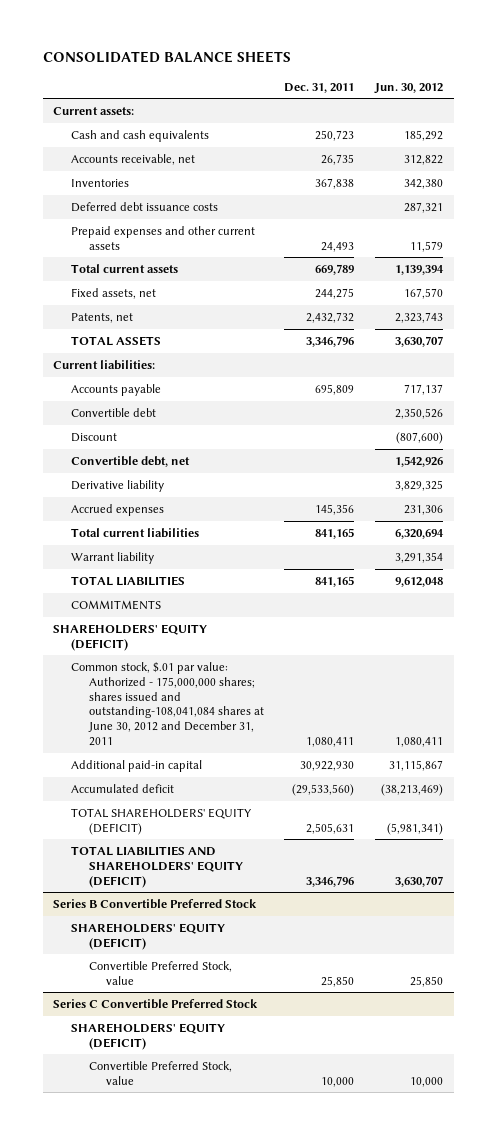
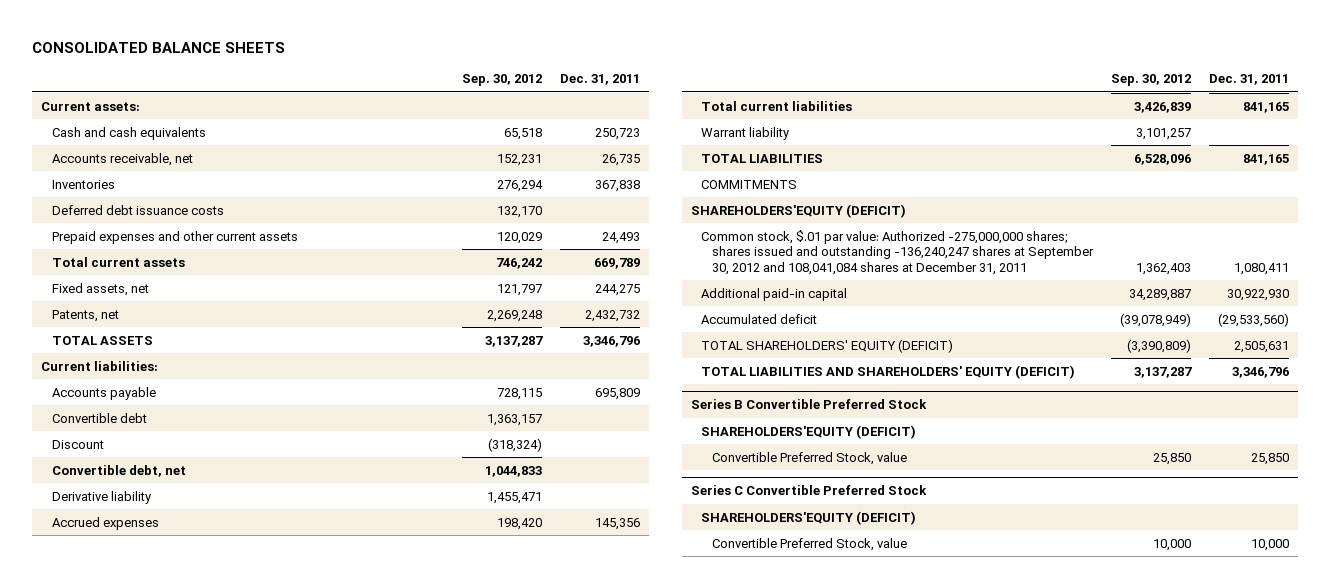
[374,82,444,94] Jun. 30, 2012 -> none
none -> [461,74,542,87] Sep. 30, 2012
[53,623,208,651] SHAREHOLDERS' EQUITY (DEFICIT) -> [690,203,906,218] SHAREHOLDERS'EQUITY (DEFICIT)
[71,661,264,747] Common stock, $.01 par value: Authorized - 175,000,000 shares; shares issued and outstanding-108,041,084 shares at June 30, 2012 and December 31, 2011 -> [701,229,1095,275] Common stock, $.01 par value: Authorized -275,000,000 shares; shares issued and outstanding -136,240,247 shares at September 30, 2012 and 108,041,084 shares at December 31, 2011
[71,922,226,950] SHAREHOLDERS' EQUITY (DEFICIT) -> [701,424,917,439] SHAREHOLDERS'EQUITY (DEFICIT)
[71,1022,226,1050] SHAREHOLDERS' EQUITY (DEFICIT) -> [701,510,917,525] SHAREHOLDERS'EQUITY (DEFICIT)

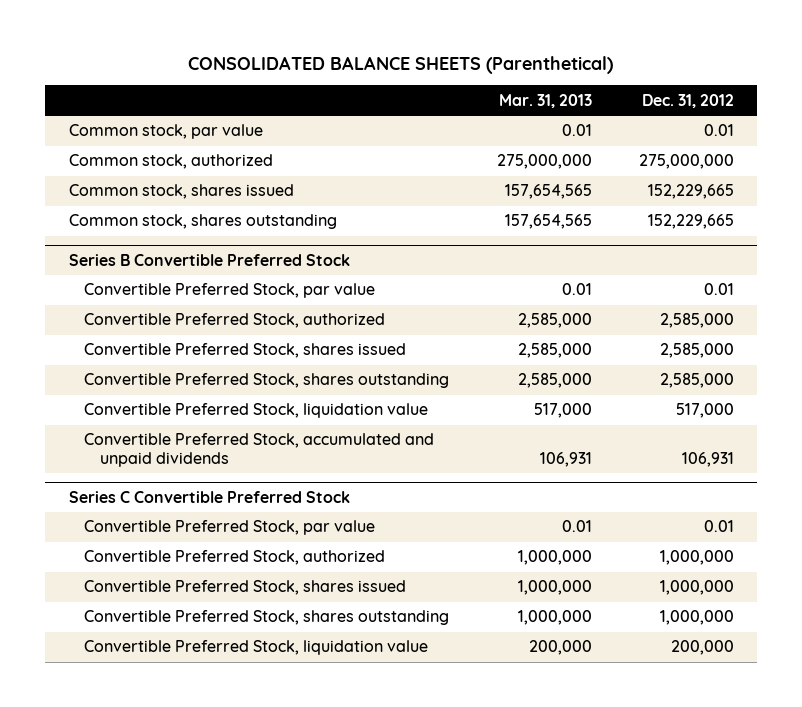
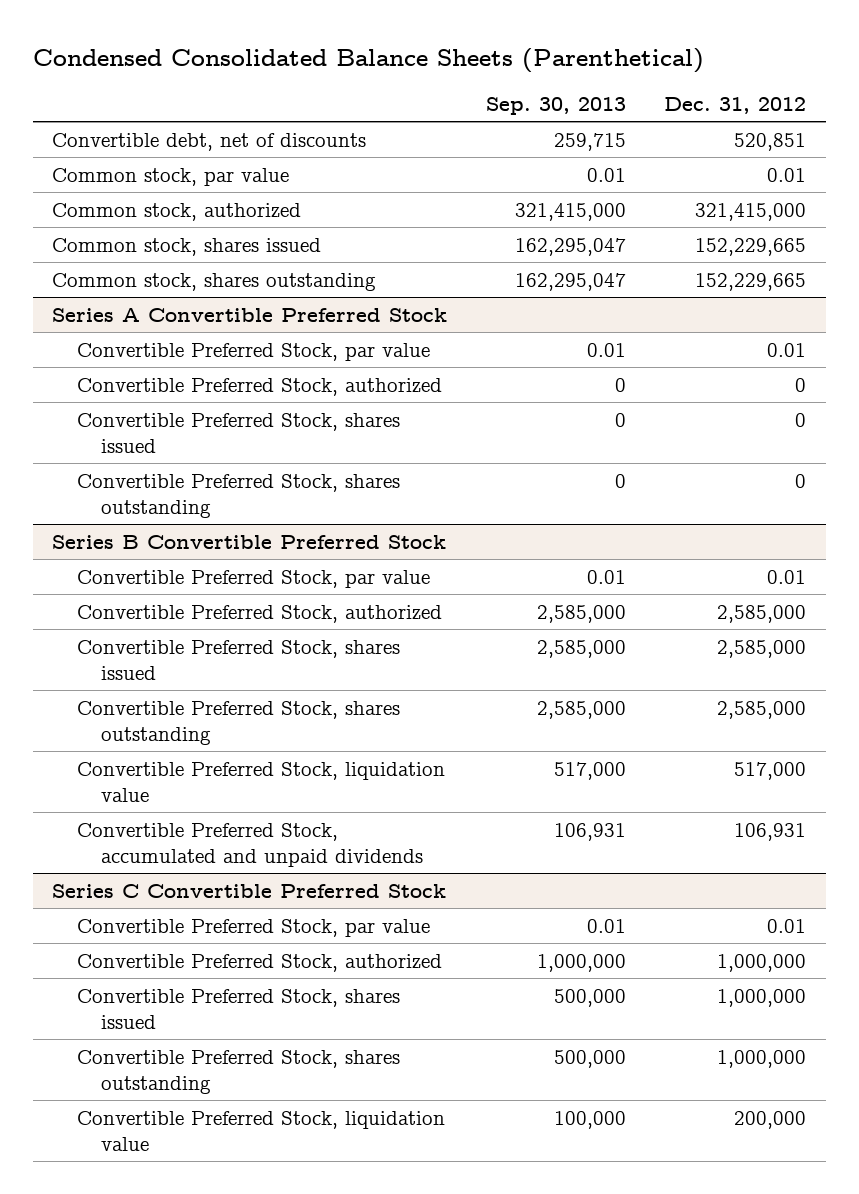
[188,55,614,74] CONSOLIDATED BALANCE SHEETS (Parenthetical) -> [33,47,705,73] Condensed Consolidated Balance Sheets (Parenthetical)
[498,93,592,108] Mar. 31, 2013 -> none
none -> [485,97,626,116] Sep. 30, 2013
none -> [52,132,367,151] Convertible debt, net of discounts
[638,154,734,170] 275,000,000 -> [695,202,807,221] 321,415,000
none -> [52,307,448,322] Series A Convertible Preferred Stock
none -> [76,342,430,361] Convertible Preferred Stock, par value
none -> [76,377,442,396] Convertible Preferred Stock, authorized
none -> [76,412,400,454] Convertible Preferred Stock, shares issued
none -> [76,473,400,519] Convertible Preferred Stock, shares outstanding

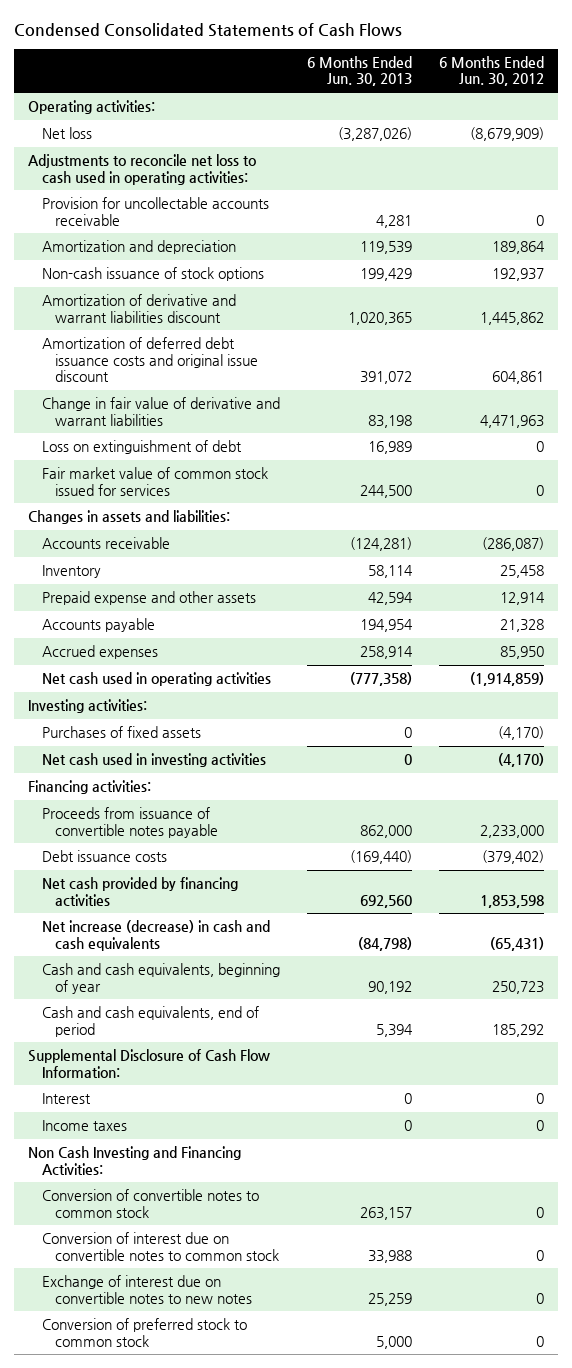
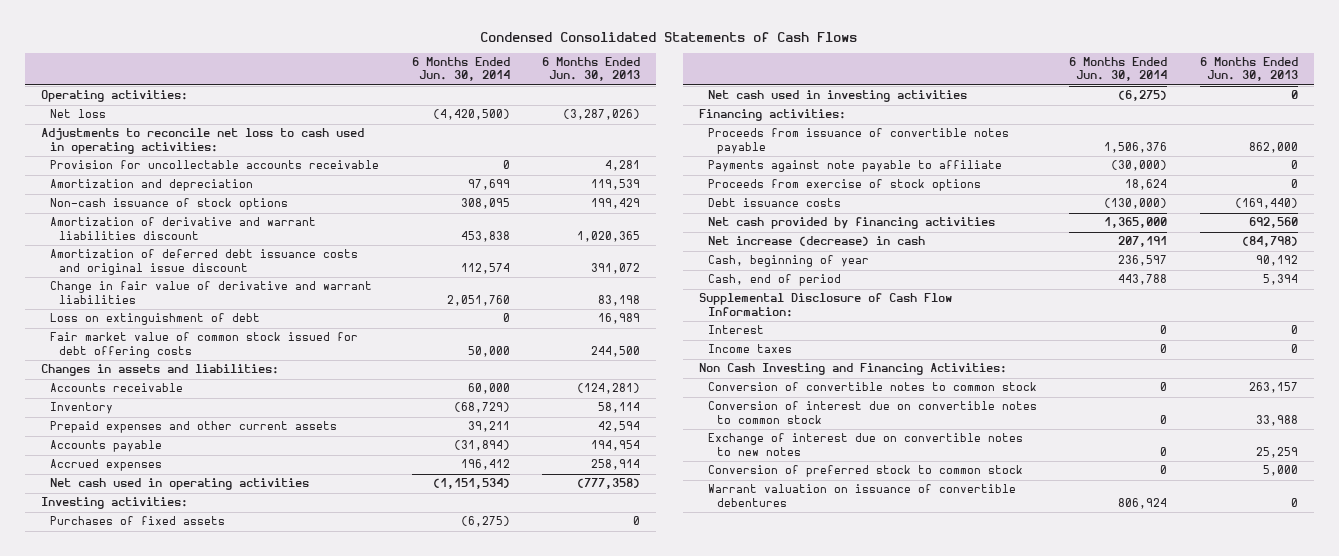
[439,55,545,87] 6 Months Ended Jun. 30, 2012 -> none
none -> [411,57,510,82] 6 Months Ended Jun. 30, 2014
[41,467,268,496] Fair market value of common stock issued for services -> [50,332,359,358] Fair market value of common stock issued for debt offering costs
[41,591,256,606] Prepaid expense and other assets -> [50,421,338,434] Prepaid expenses and other current assets
none -> [708,160,1003,173] Payments against note payable to affiliate
none -> [708,179,982,192] Proceeds from exercise of stock options
[41,920,270,951] Net increase (decrease) in cash and cash equivalents -> [708,236,926,247] Net increase (decrease) in cash
[41,963,280,994] Cash and cash equivalents, beginning of year -> [708,255,870,268] Cash, beginning of year
[41,1006,259,1037] Cash and cash equivalents, end of period -> [708,274,842,287] Cash, end of period
none -> [708,484,1017,507] Warrant valuation on issuance of convertible debentures

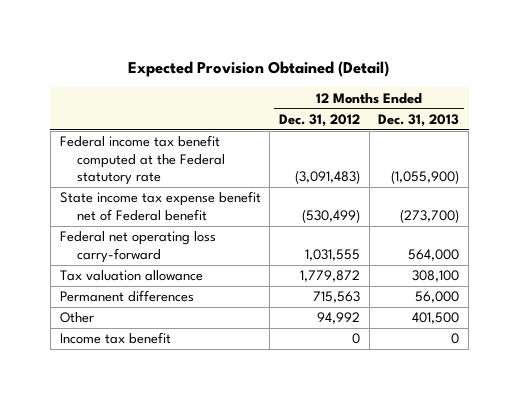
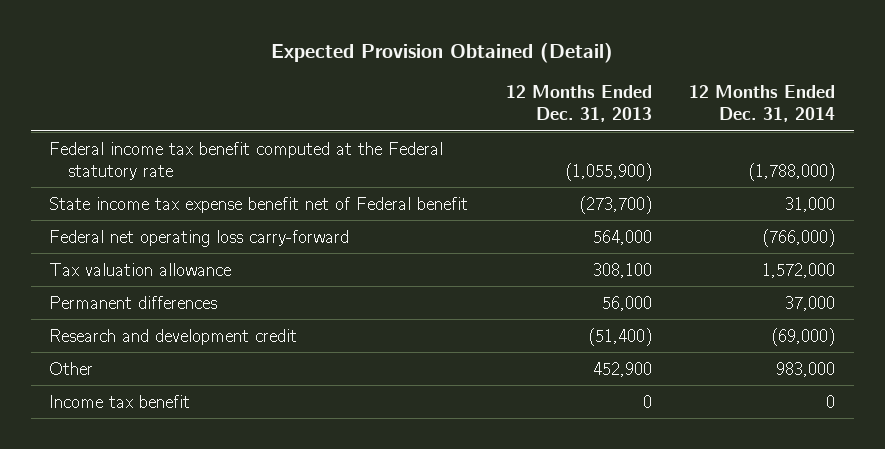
[278,113,360,127] Dec. 31, 2012 -> none
none -> [689,85,836,123] 12 Months Ended Dec. 31, 2014
none -> [49,328,298,345] Research and development credit
[412,312,460,325] 401,500 -> [592,361,652,377] 452,900

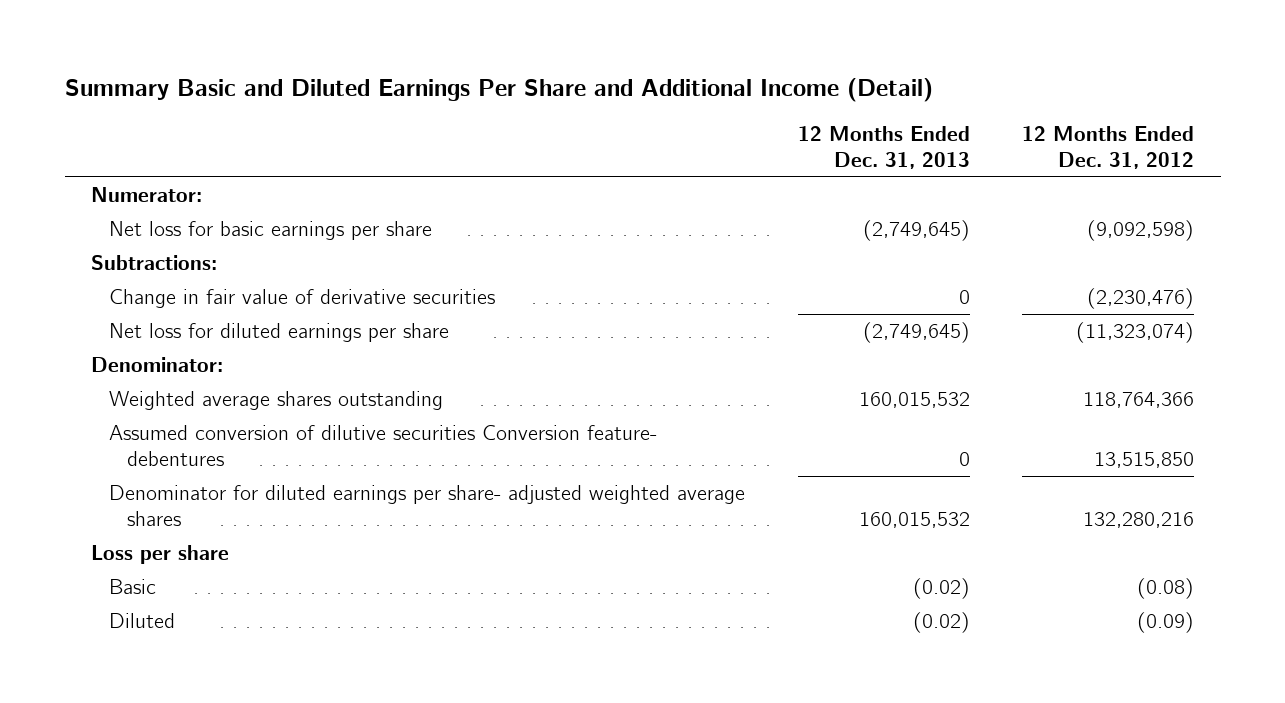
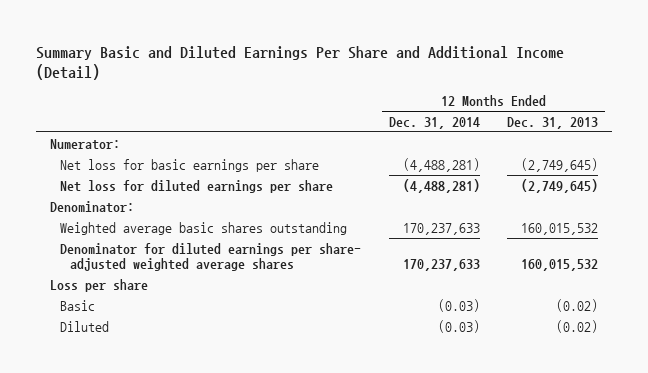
[1022,125,1195,169] 12 Months Ended Dec. 31, 2012 -> none
none -> [388,116,480,129] Dec. 31, 2014
[90,254,217,270] Subtractions: -> none
[108,288,495,308] Change in fair value of derivative securities -> none
[108,424,657,467] Assumed conversion of dilutive securities Conversion feature- debentures -> none
[108,390,443,410] Weighted average shares outstanding -> [59,221,347,235] Weighted average basic shares outstanding

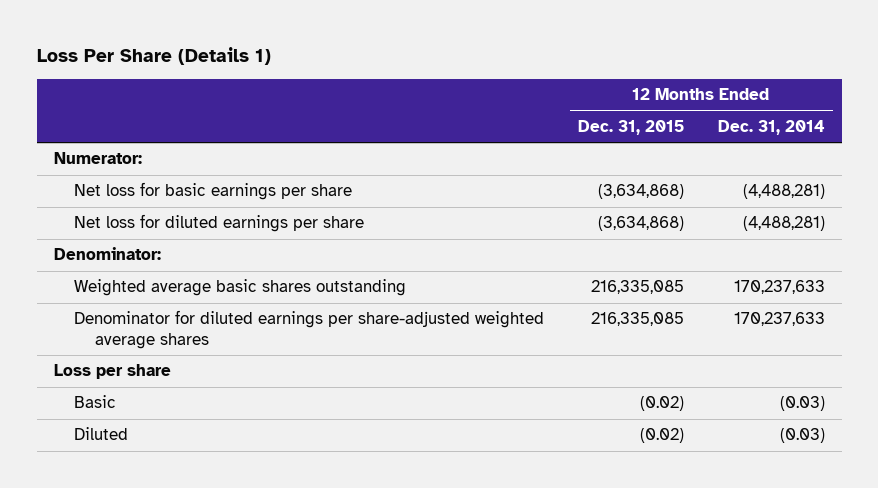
[36,45,565,81] Summary Basic and Diluted Earnings Per Share and Additional Income (Detail) -> [36,47,271,66] Loss Per Share (Details 1)
[507,116,599,129] Dec. 31, 2013 -> none
none -> [578,120,685,136] Dec. 31, 2015
[59,242,361,271] Denominator for diluted earnings per share- adjusted weighted average shares -> [74,310,545,349] Denominator for diluted earnings per share-adjusted weighted average shares

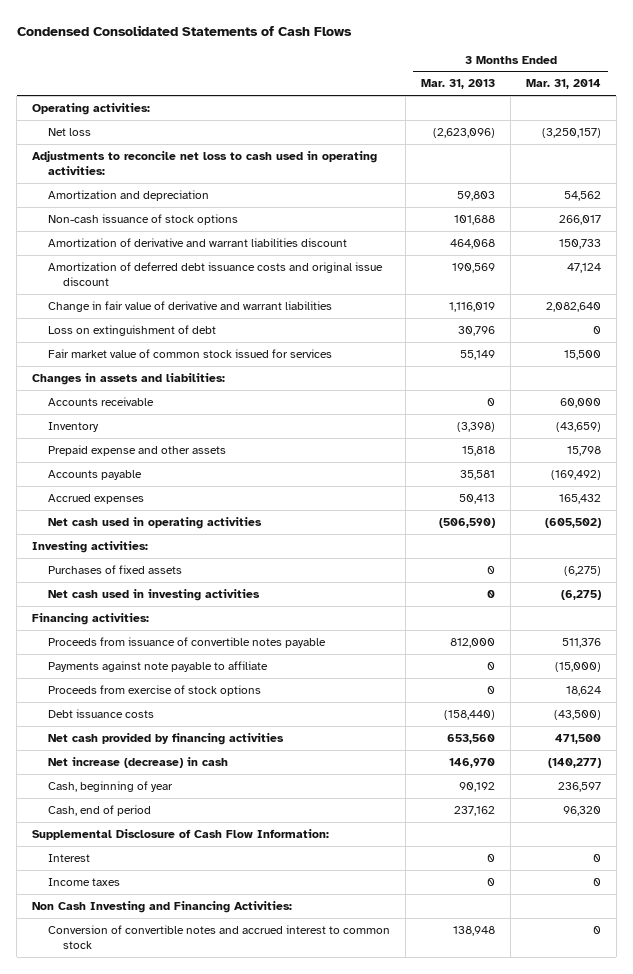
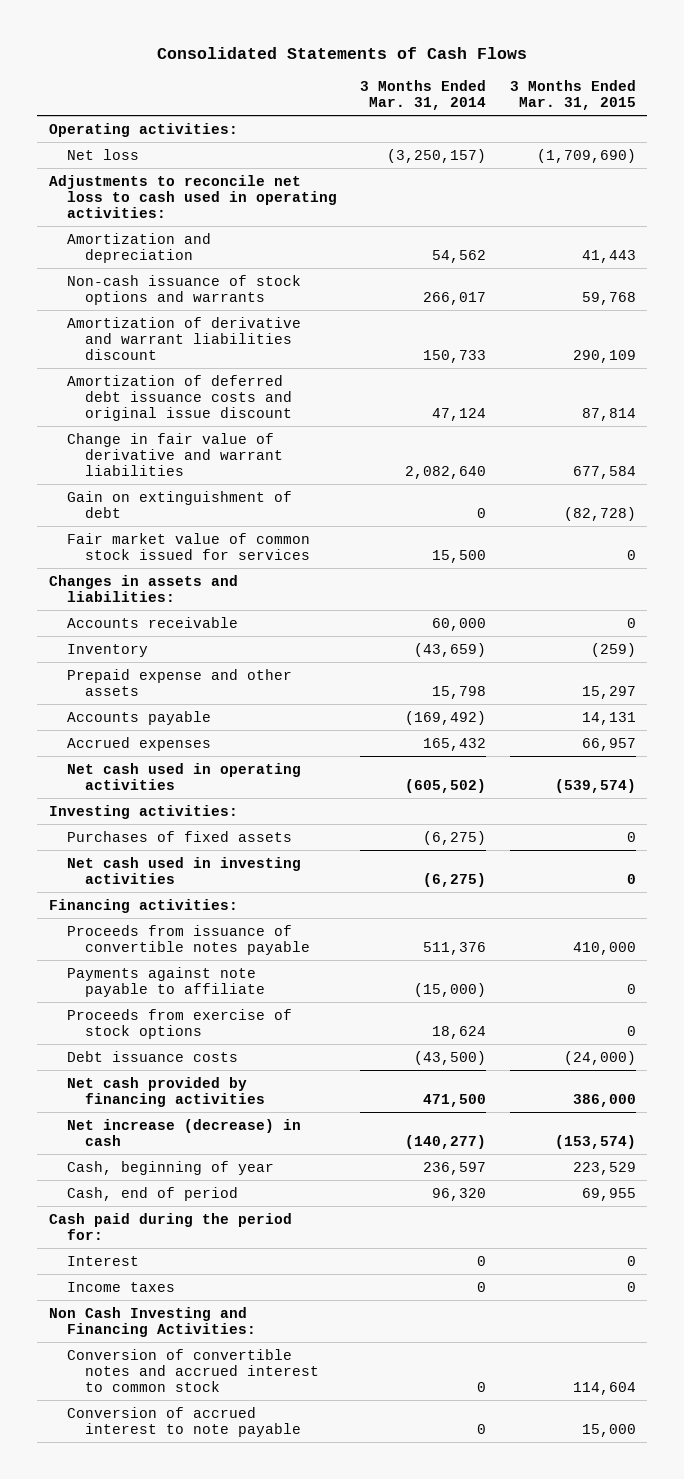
[16,24,352,36] Condensed Consolidated Statements of Cash Flows -> [157,47,528,60] Consolidated Statements of Cash Flows
[420,79,495,90] Mar. 31, 2013 -> none
none -> [509,79,636,111] 3 Months Ended Mar. 31, 2015
[47,214,238,226] Non-cash issuance of stock options -> [66,274,301,305] Non-cash issuance of stock options and warrants
[47,325,216,337] Loss on extinguishment of debt -> [66,490,292,518] Gain on extinguishment of debt
[32,829,330,841] Supplemental Disclosure of Cash Flow Information: -> none
none -> [48,1212,292,1240] Cash paid during the period for:
none -> [66,1406,301,1437] Conversion of accrued interest to note payable

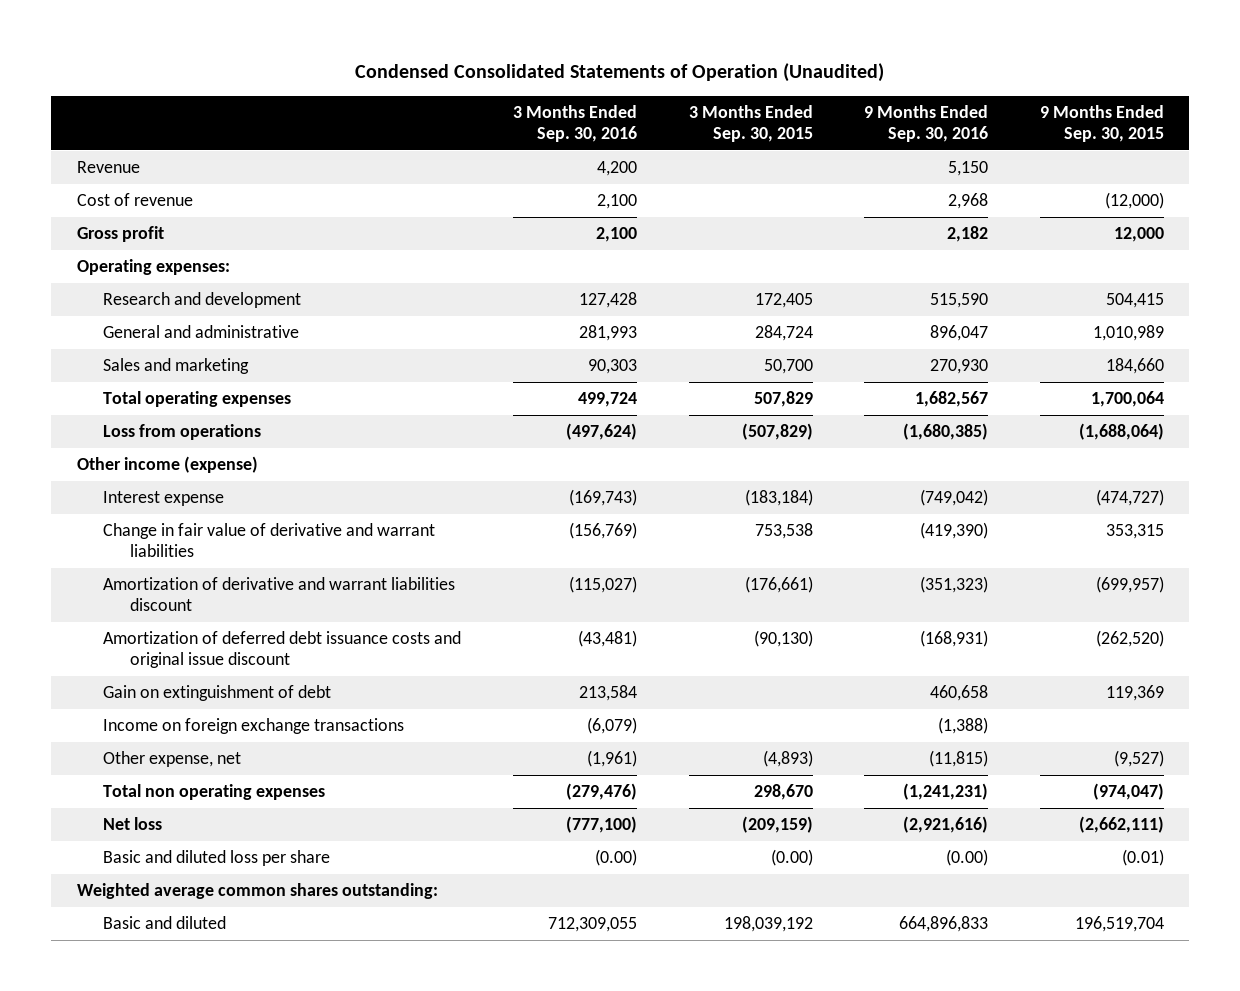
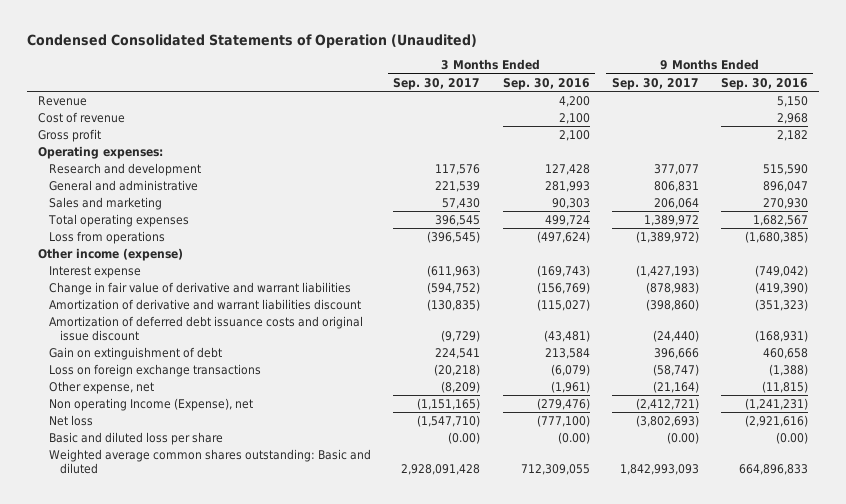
[688,104,813,142] 3 Months Ended Sep. 30, 2015 -> none
[1039,104,1164,142] 9 Months Ended Sep. 30, 2015 -> none
none -> [393,77,481,90] Sep. 30, 2017
none -> [611,77,699,90] Sep. 30, 2017
[103,718,405,735] Income on foreign exchange transactions -> [49,363,262,377] Loss on foreign exchange transactions
[103,784,326,801] Total non operating expenses -> [49,397,254,411] Non operating Income (Expense), net
[76,883,438,900] Weighted average common shares outstanding: -> none
[103,916,227,930] Basic and diluted -> [49,448,372,474] Weighted average common shares outstanding: Basic and diluted

